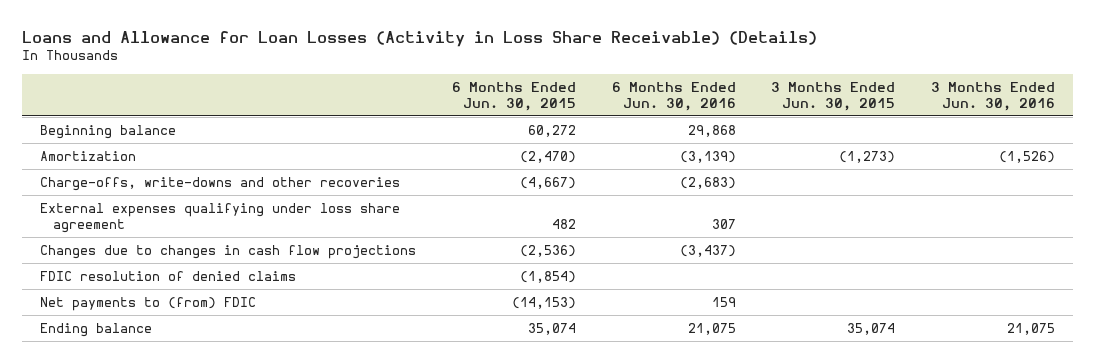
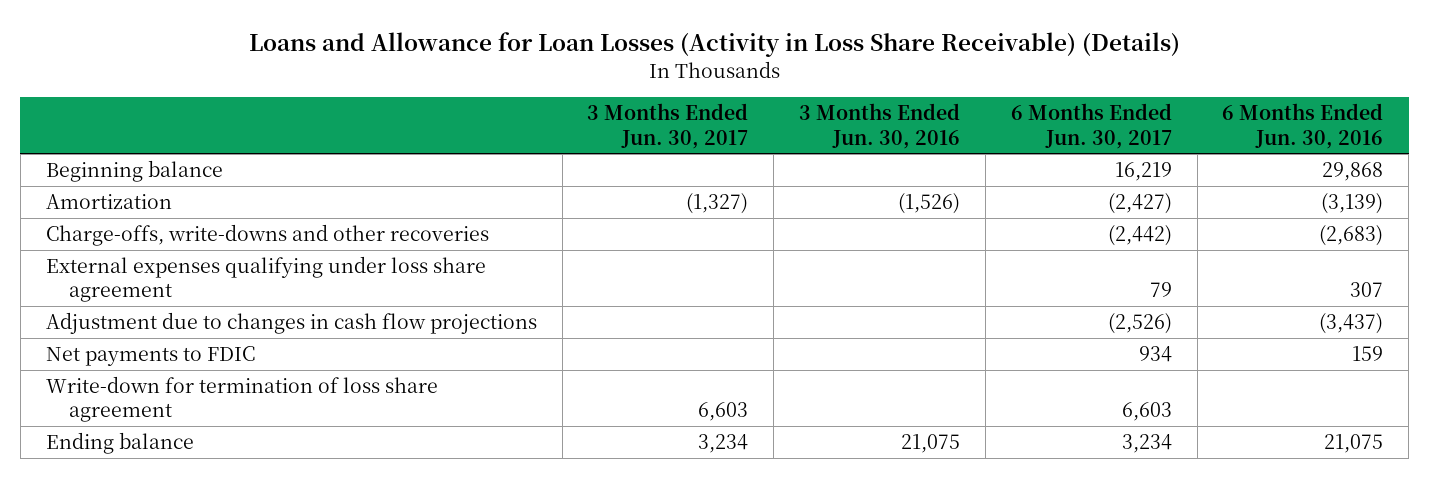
[451,81,576,111] 6 Months Ended Jun. 30, 2015 -> none
[771,81,896,111] 3 Months Ended Jun. 30, 2015 -> none
none -> [587,103,749,149] 3 Months Ended Jun. 30, 2017
none -> [1010,103,1172,149] 6 Months Ended Jun. 30, 2017
[40,271,297,282] FDIC resolution of denied claims -> none
[40,245,417,260] Changes due to changes in cash flow projections -> [45,312,537,335] Adjustment due to changes in cash flow projections
[40,297,257,312] Net payments to (from) FDIC -> [45,346,255,367] Net payments to FDIC
none -> [45,376,438,423] Write-down for termination of loss share agreement

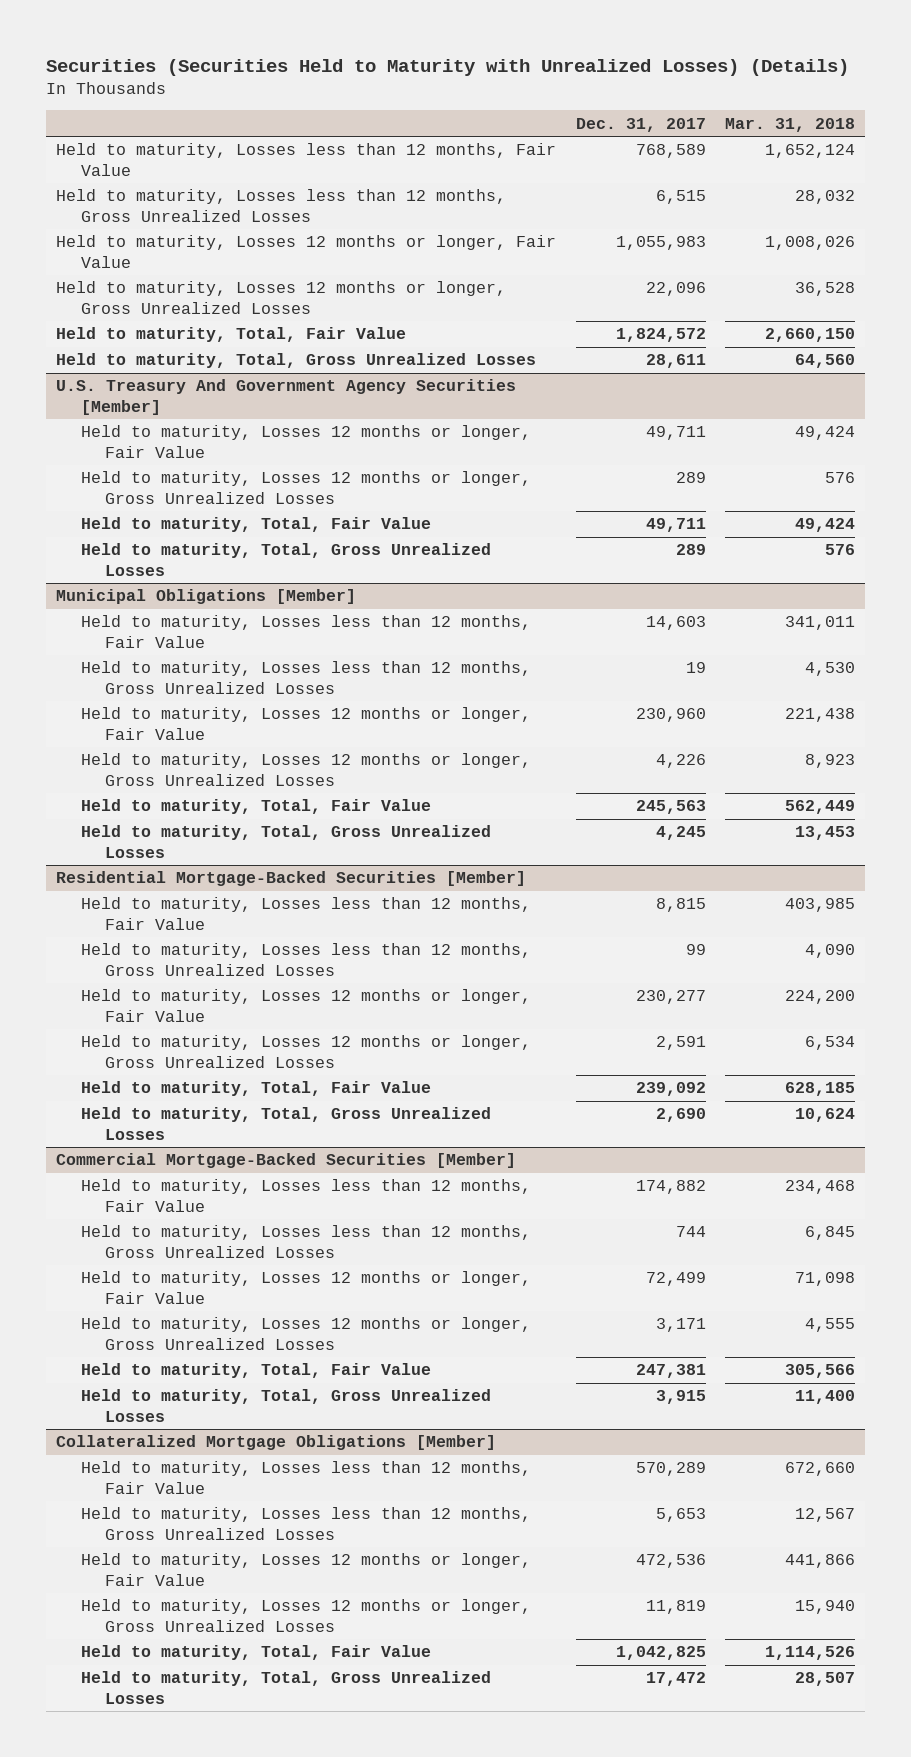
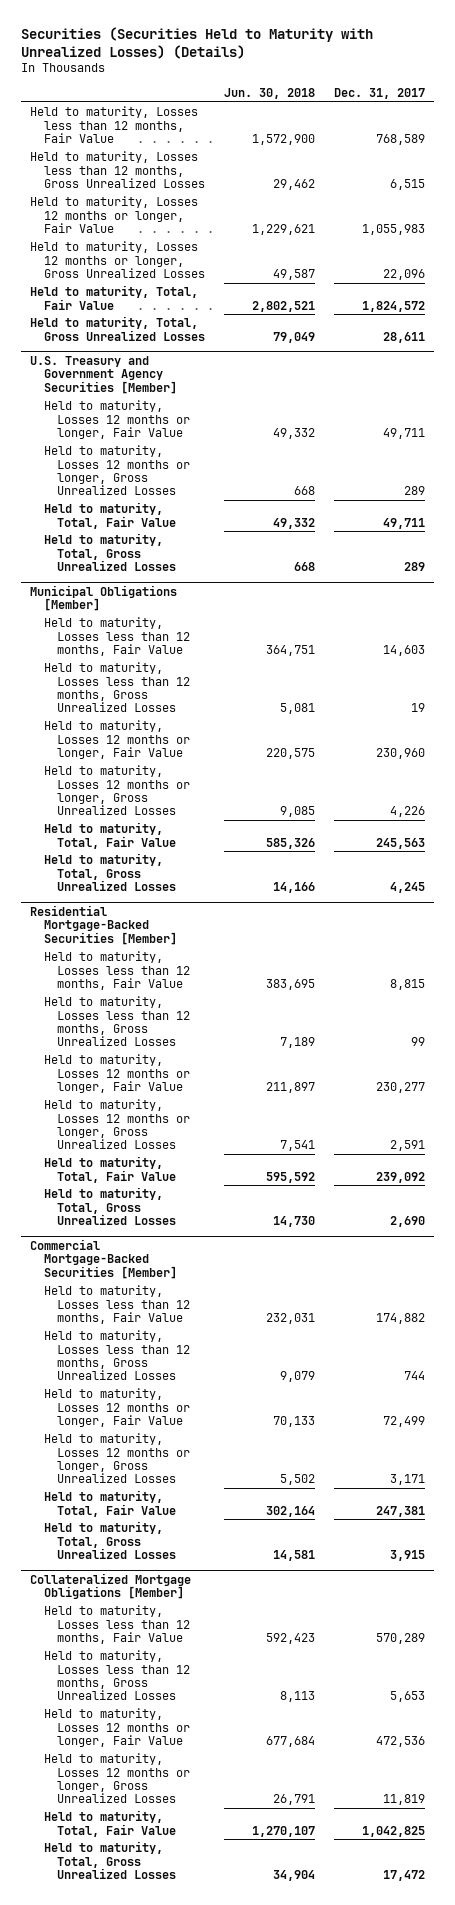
[725,117,856,132] Mar. 31, 2018 -> none
none -> [223,87,315,99] Jun. 30, 2018
[56,379,517,415] U.S. Treasury And Government Agency Securities [Member] -> [30,355,177,394] U.S. Treasury and Government Agency Securities [Member]

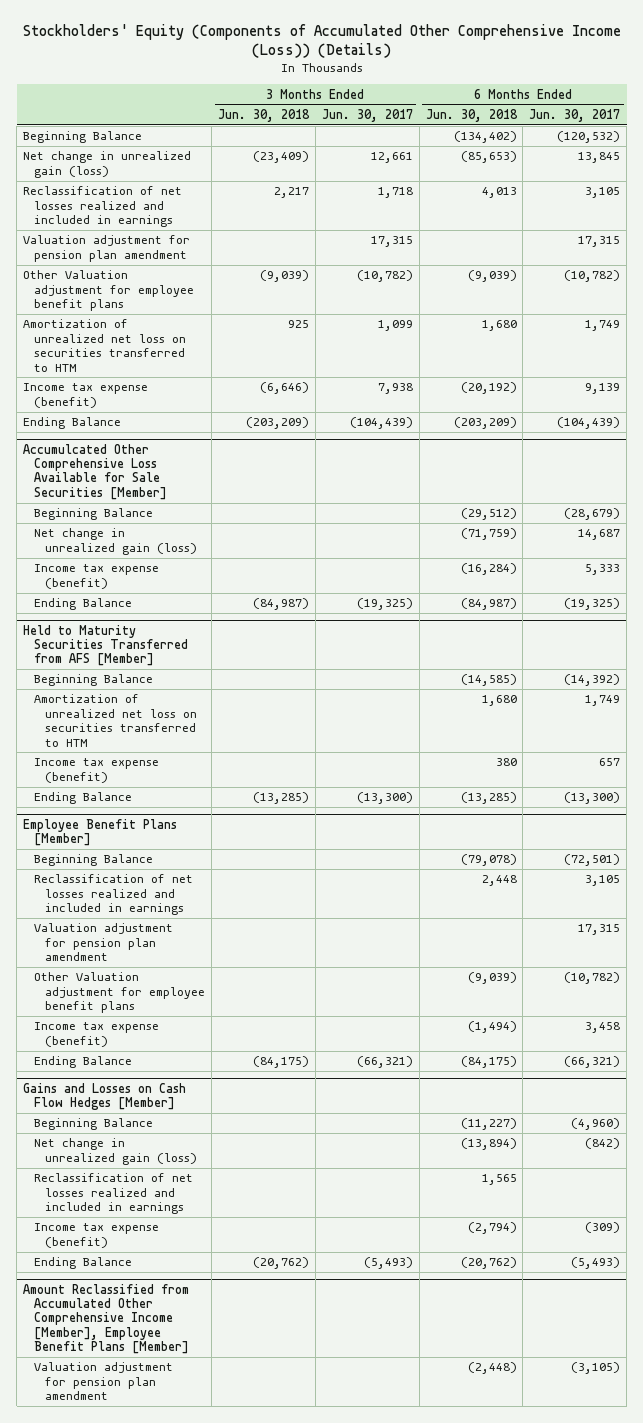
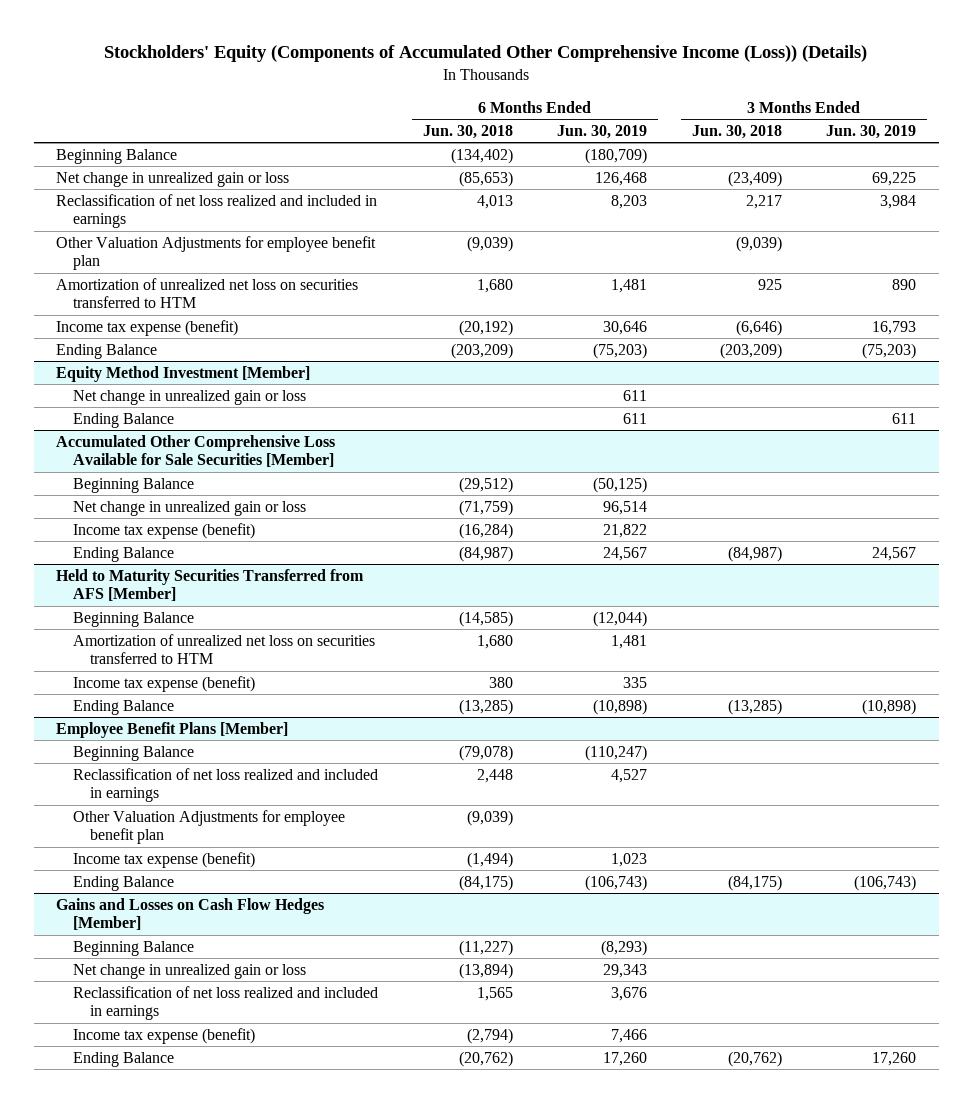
[321,108,413,122] Jun. 30, 2017 -> none
[529,108,621,122] Jun. 30, 2017 -> none
none -> [557,124,648,139] Jun. 30, 2019
none -> [826,124,917,139] Jun. 30, 2019
[23,235,191,262] Valuation adjustment for pension plan amendment -> none
[23,151,192,178] Net change in unrealized gain (loss) -> [55,171,289,187] Net change in unrealized gain or loss
[23,186,183,228] Reclassification of net losses realized and included in earnings -> [55,193,377,229] Reclassification of net loss realized and included in earnings
[23,270,195,312] Other Valuation adjustment for employee benefit plans -> [55,235,376,271] Other Valuation Adjustments for employee benefit plan
none -> [55,365,310,382] Equity Method Investment [Member]
none -> [73,389,307,405] Net change in unrealized gain or loss
none -> [73,412,175,428] Ending Balance
[23,443,168,500] Accumulcated Other Comprehensive Loss Available for Sale Securities [Member] -> [55,434,335,468] Accumulated Other Comprehensive Loss Available for Sale Securities [Member]
[34,528,198,555] Net change in unrealized gain (loss) -> [73,500,307,516] Net change in unrealized gain or loss
[34,923,174,962] Valuation adjustment for pension plan amendment -> none
[34,874,194,916] Reclassification of net losses realized and included in earnings -> [73,767,379,803] Reclassification of net loss realized and included in earnings
[34,972,206,1014] Other Valuation adjustment for employee benefit plans -> [73,809,346,845] Other Valuation Adjustments for employee benefit plan
[34,1138,198,1165] Net change in unrealized gain (loss) -> [73,963,307,979] Net change in unrealized gain or loss
[34,1173,194,1215] Reclassification of net losses realized and included in earnings -> [73,985,379,1021] Reclassification of net loss realized and included in earnings
[23,1283,190,1355] Amount Reclassified from Accumulated Other Comprehensive Income [Member], Employee Benefit Plans [Member] -> none
[34,1362,174,1401] Valuation adjustment for pension plan amendment -> none

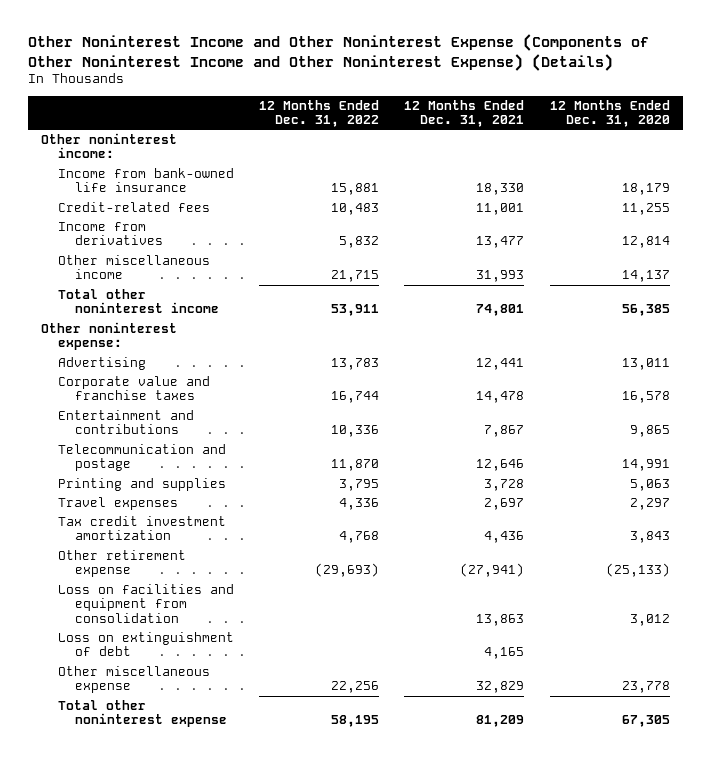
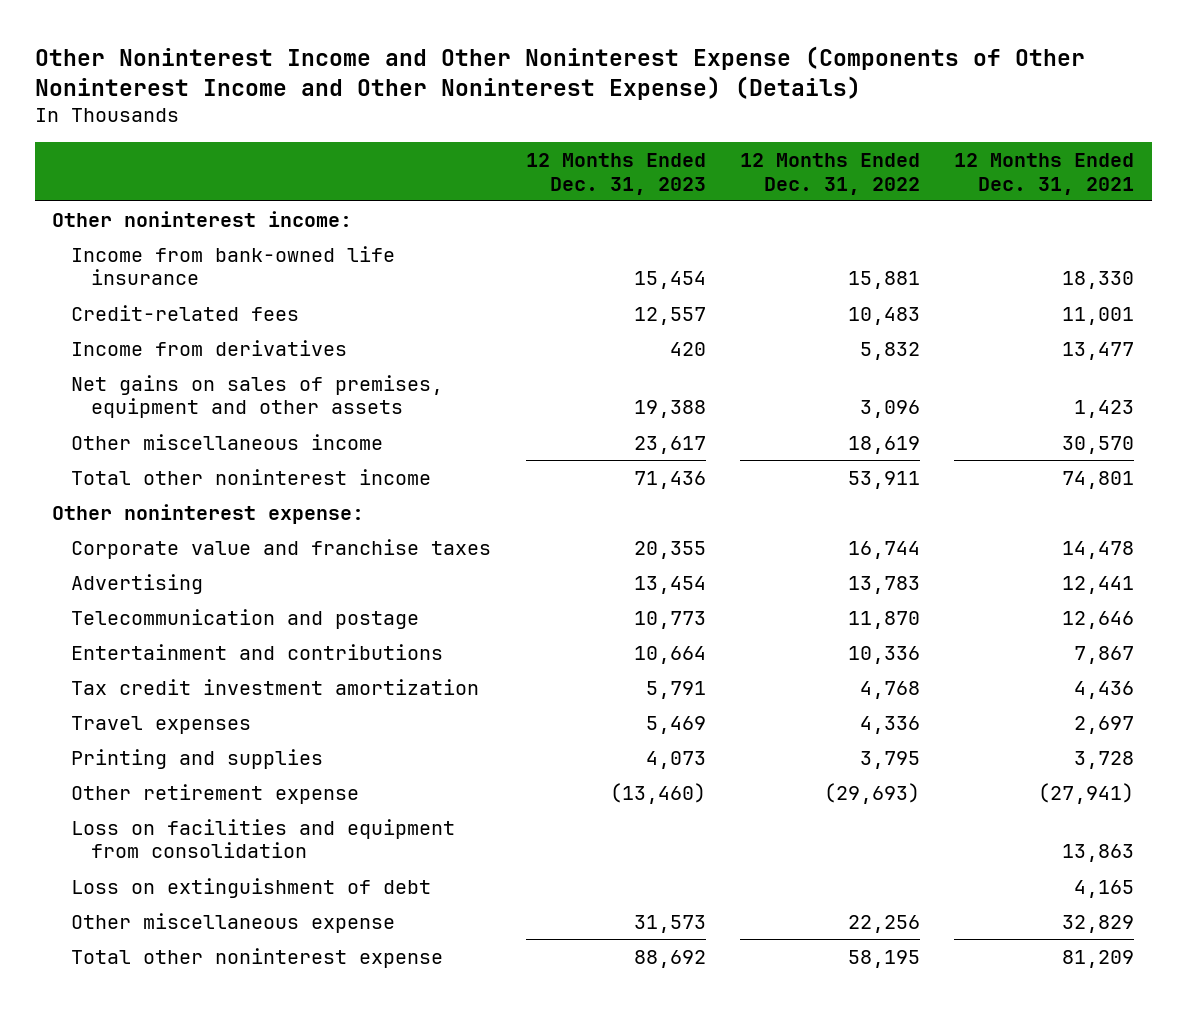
[549,99,670,128] 12 Months Ended Dec. 31, 2020 -> none
none -> [525,152,706,195] 12 Months Ended Dec. 31, 2023
none -> [71,374,444,419] Net gains on sales of premises, equipment and other assets
[331,270,380,283] 21,715 -> [848,435,921,454] 18,619
[476,270,525,283] 31,993 -> [1062,435,1135,454] 30,570
[57,357,146,371] Advertising -> [71,573,204,594] Advertising
[57,410,194,435] Entertainment and contributions -> [71,643,444,660] Entertainment and contributions
[57,497,178,511] Travel expenses -> [71,715,252,734] Travel expenses
[57,478,226,492] Printing and supplies -> [71,748,324,769] Printing and supplies

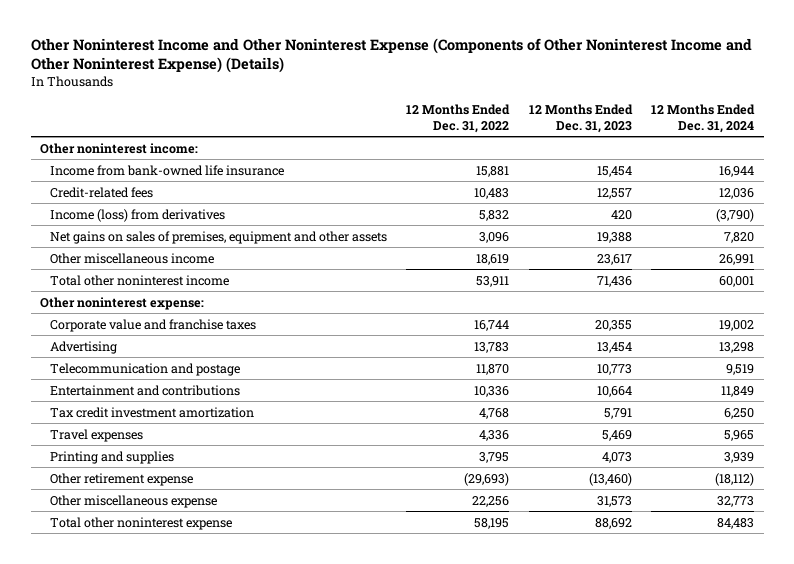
[954,152,1135,195] 12 Months Ended Dec. 31, 2021 -> none
none -> [650,104,755,133] 12 Months Ended Dec. 31, 2024
[71,339,348,356] Income from derivatives -> [50,208,226,222] Income (loss) from derivatives
[71,818,456,859] Loss on facilities and equipment from consolidation -> none
[71,877,432,898] Loss on extinguishment of debt -> none

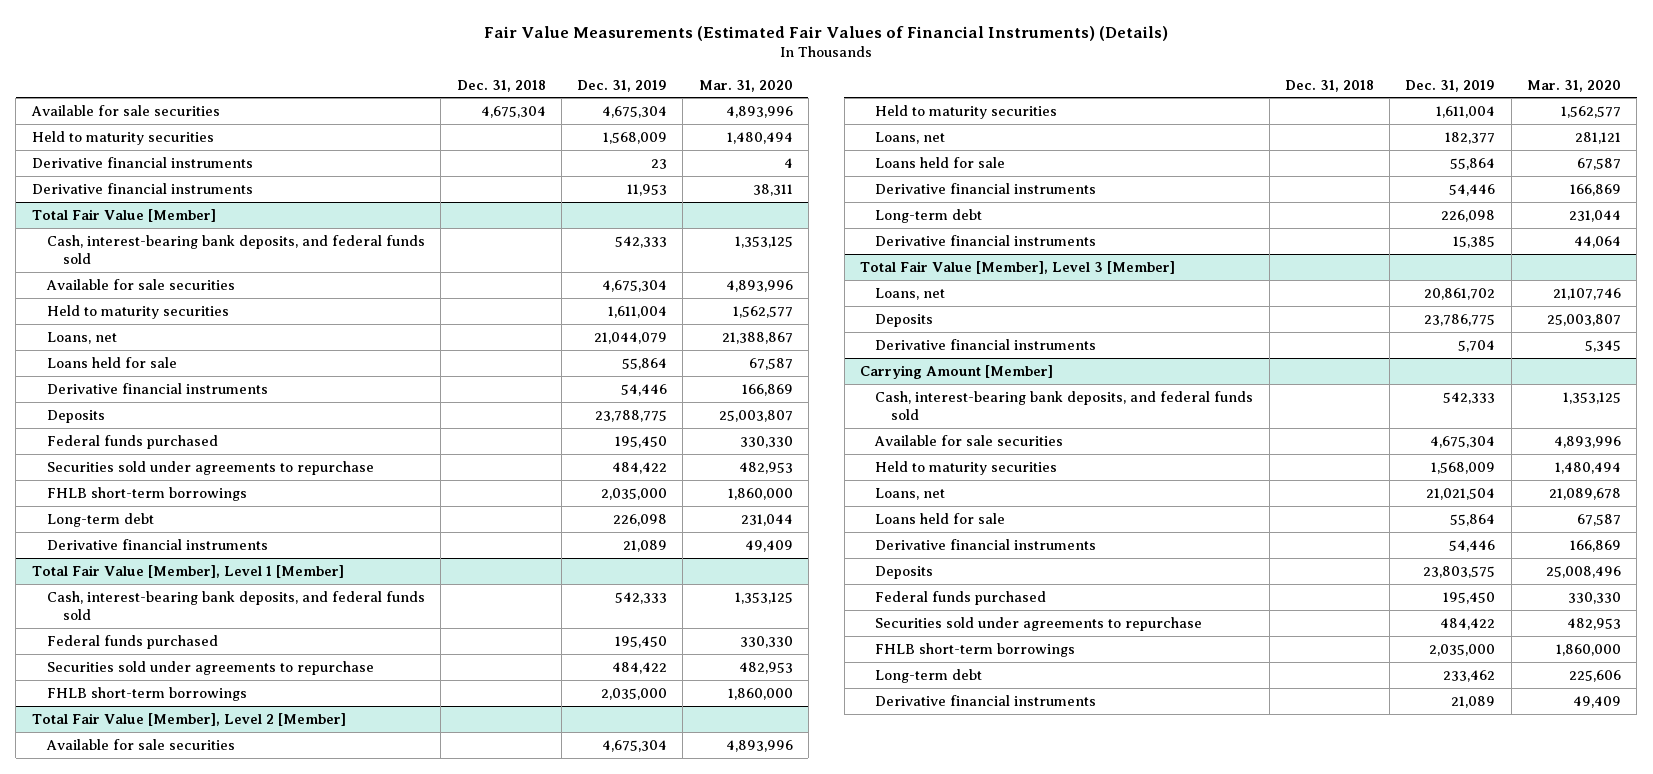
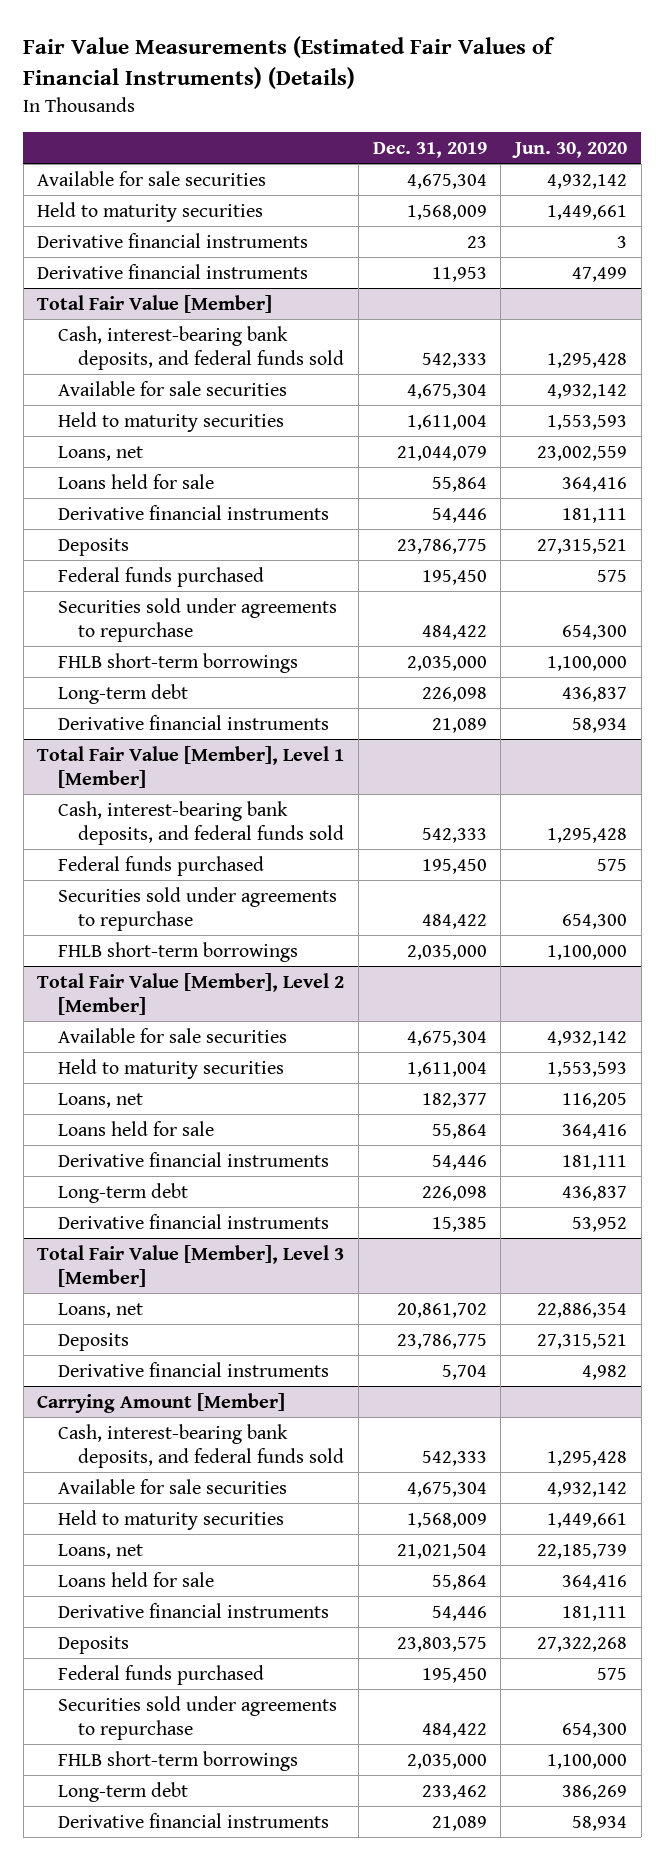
[456,79,546,92] Dec. 31, 2018 -> none
[698,79,793,92] Mar. 31, 2020 -> none
none -> [511,141,627,158] Jun. 30, 2020
[595,409,668,422] 23,788,775 -> [396,538,487,554] 23,786,775

